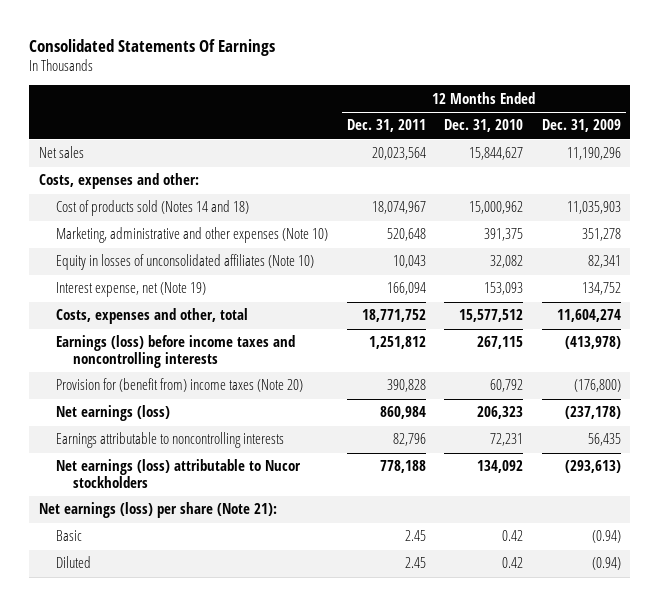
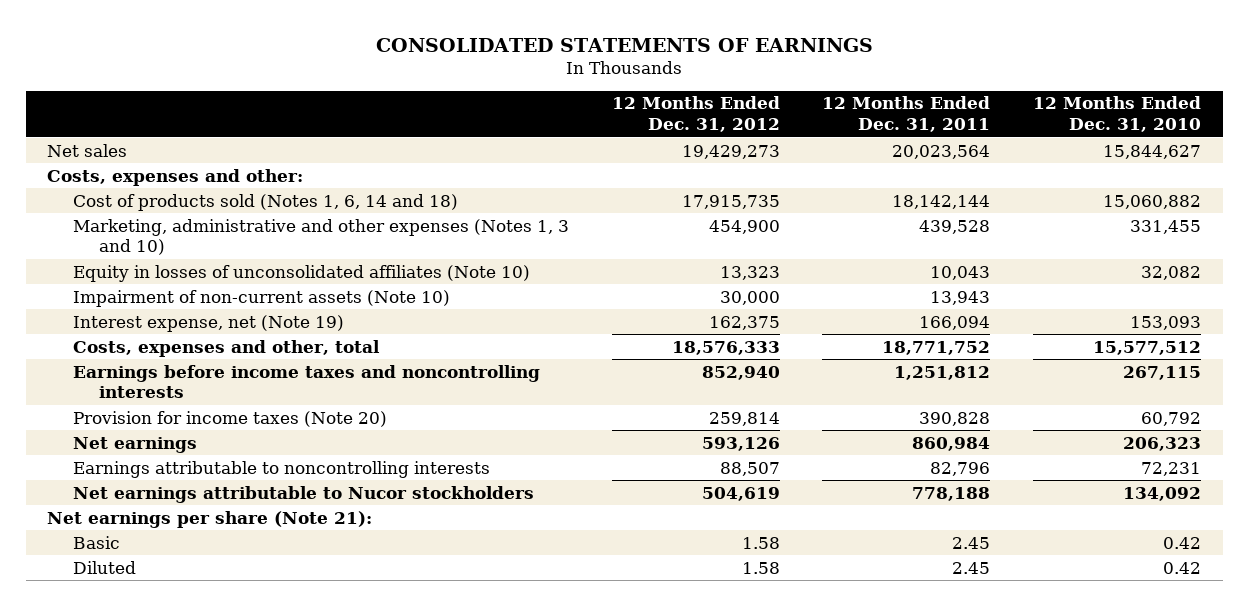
[29,38,276,56] Consolidated Statements Of Earnings -> [376,37,874,52] CONSOLIDATED STATEMENTS OF EARNINGS
[541,119,621,133] Dec. 31, 2009 -> none
none -> [611,96,780,133] 12 Months Ended Dec. 31, 2012
[55,200,249,217] Cost of products sold (Notes 14 and 18) -> [73,193,459,211] Cost of products sold (Notes 1, 6, 14 and 18)
[371,201,426,215] 18,074,967 -> [892,194,991,209] 18,142,144
[469,201,524,215] 15,000,962 -> [1103,194,1202,209] 15,060,882
[55,227,328,244] Marketing, administrative and other expenses (Note 10) -> [73,218,570,256] Marketing, administrative and other expenses (Notes 1, 3 and 10)
[386,228,426,242] 520,648 -> [919,219,991,234] 439,528
[484,228,524,242] 391,375 -> [1130,219,1202,234] 331,455
none -> [73,289,451,307] Impairment of non-current assets (Note 10)
[55,335,295,369] Earnings (loss) before income taxes and noncontrolling interests -> [73,364,541,399] Earnings before income taxes and noncontrolling interests
[55,378,303,393] Provision for (benefit from) income taxes (Note 20) -> [73,410,388,427] Provision for income taxes (Note 20)
[55,405,170,422] Net earnings (loss) -> [73,436,198,453] Net earnings
[55,459,301,489] Net earnings (loss) attributable to Nucor stockholders -> [73,485,535,503] Net earnings attributable to Nucor stockholders
[38,502,277,519] Net earnings (loss) per share (Note 21): -> [47,510,373,528] Net earnings per share (Note 21):

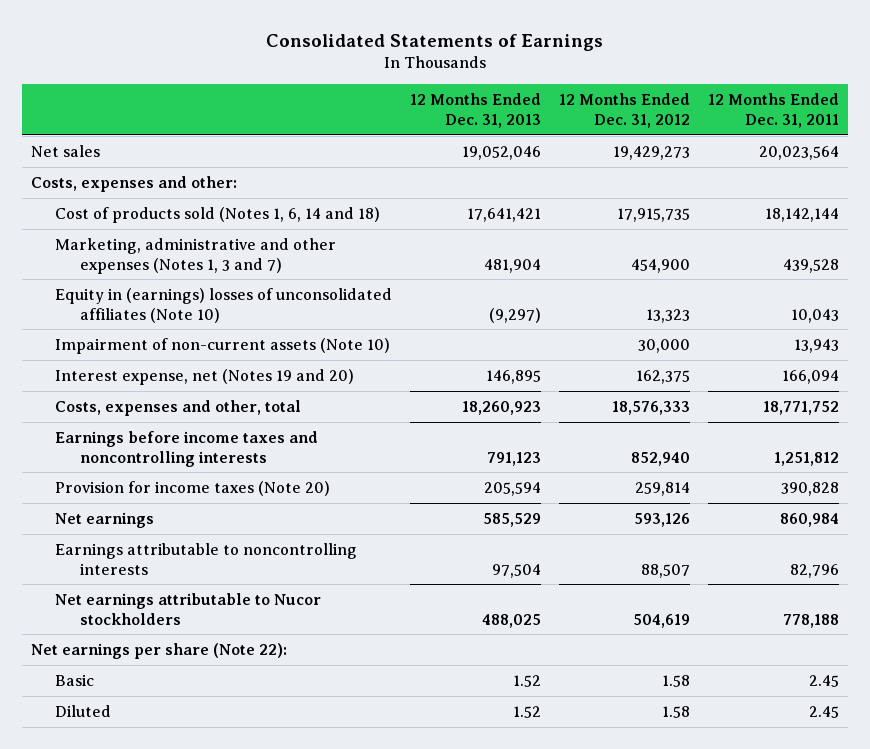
[376,37,874,52] CONSOLIDATED STATEMENTS OF EARNINGS -> [265,33,603,51] Consolidated Statements of Earnings
[1033,96,1202,133] 12 Months Ended Dec. 31, 2010 -> none
none -> [410,93,542,128] 12 Months Ended Dec. 31, 2013
[73,218,570,256] Marketing, administrative and other expenses (Notes 1, 3 and 10) -> [55,237,337,274] Marketing, administrative and other expenses (Notes 1, 3 and 7)
[73,264,531,282] Equity in losses of unconsolidated affiliates (Note 10) -> [55,287,393,323] Equity in (earnings) losses of unconsolidated affiliates (Note 10)
[73,314,345,332] Interest expense, net (Note 19) -> [55,368,355,385] Interest expense, net (Notes 19 and 20)
[47,510,373,528] Net earnings per share (Note 21): -> [30,642,287,659] Net earnings per share (Note 22):

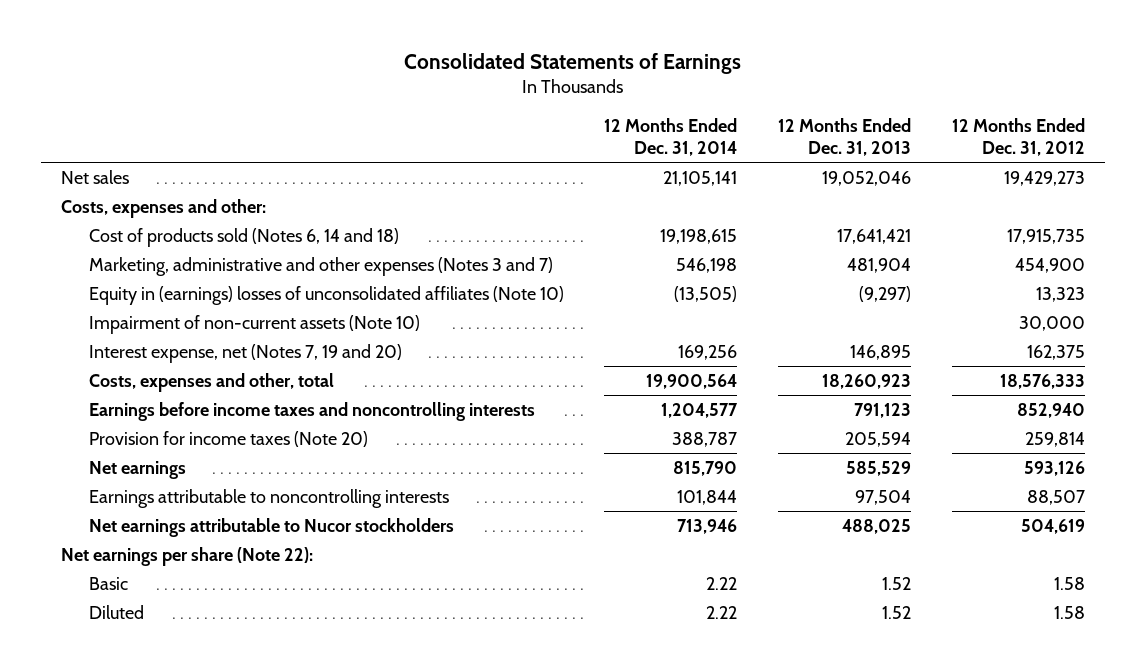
[707,93,839,128] 12 Months Ended Dec. 31, 2011 -> none
none -> [604,117,738,157] 12 Months Ended Dec. 31, 2014
[55,206,381,223] Cost of products sold (Notes 1, 6, 14 and 18) -> [88,227,399,247] Cost of products sold (Notes 6, 14 and 18)
[55,237,337,274] Marketing, administrative and other expenses (Notes 1, 3 and 7) -> [88,256,553,276] Marketing, administrative and other expenses (Notes 3 and 7)
[55,368,355,385] Interest expense, net (Notes 19 and 20) -> [88,343,402,363] Interest expense, net (Notes 7, 19 and 20)

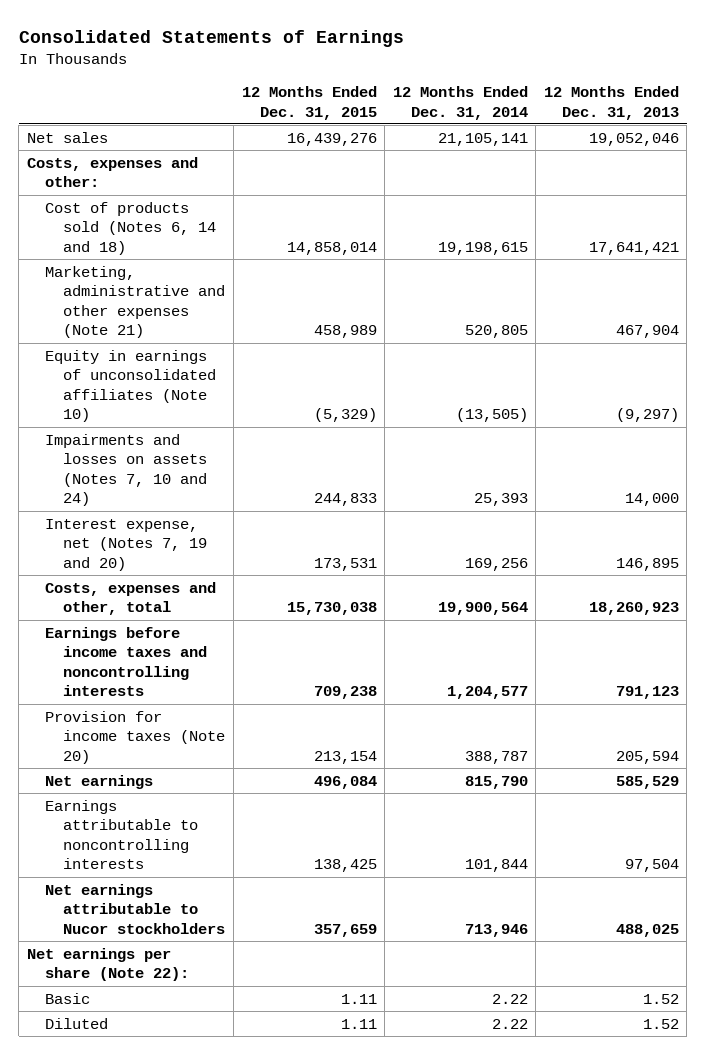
[952,117,1086,157] 12 Months Ended Dec. 31, 2012 -> none
none -> [241,86,377,120] 12 Months Ended Dec. 31, 2015
[88,314,420,334] Impairment of non-current assets (Note 10) -> none
[88,256,553,276] Marketing, administrative and other expenses (Notes 3 and 7) -> [45,265,226,339] Marketing, administrative and other expenses (Note 21)
[676,257,738,273] 546,198 -> [464,325,528,339] 520,805
[847,257,912,273] 481,904 -> [615,325,679,339] 467,904
[88,285,564,305] Equity in (earnings) losses of unconsolidated affiliates (Note 10) -> [45,349,217,423] Equity in earnings of unconsolidated affiliates (Note 10)
none -> [45,433,208,507] Impairments and losses on assets (Notes 7, 10 and 24)

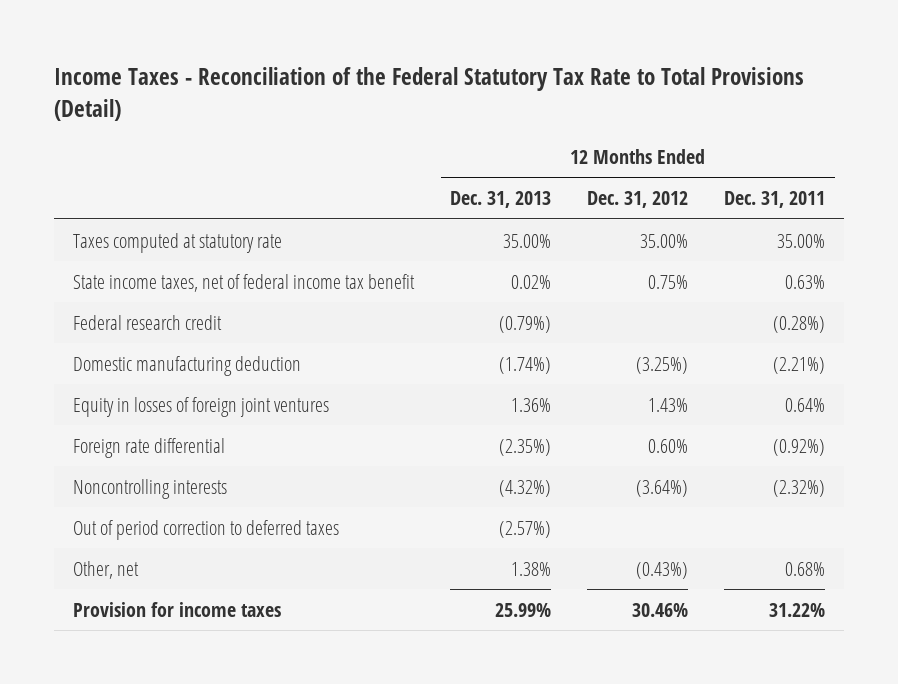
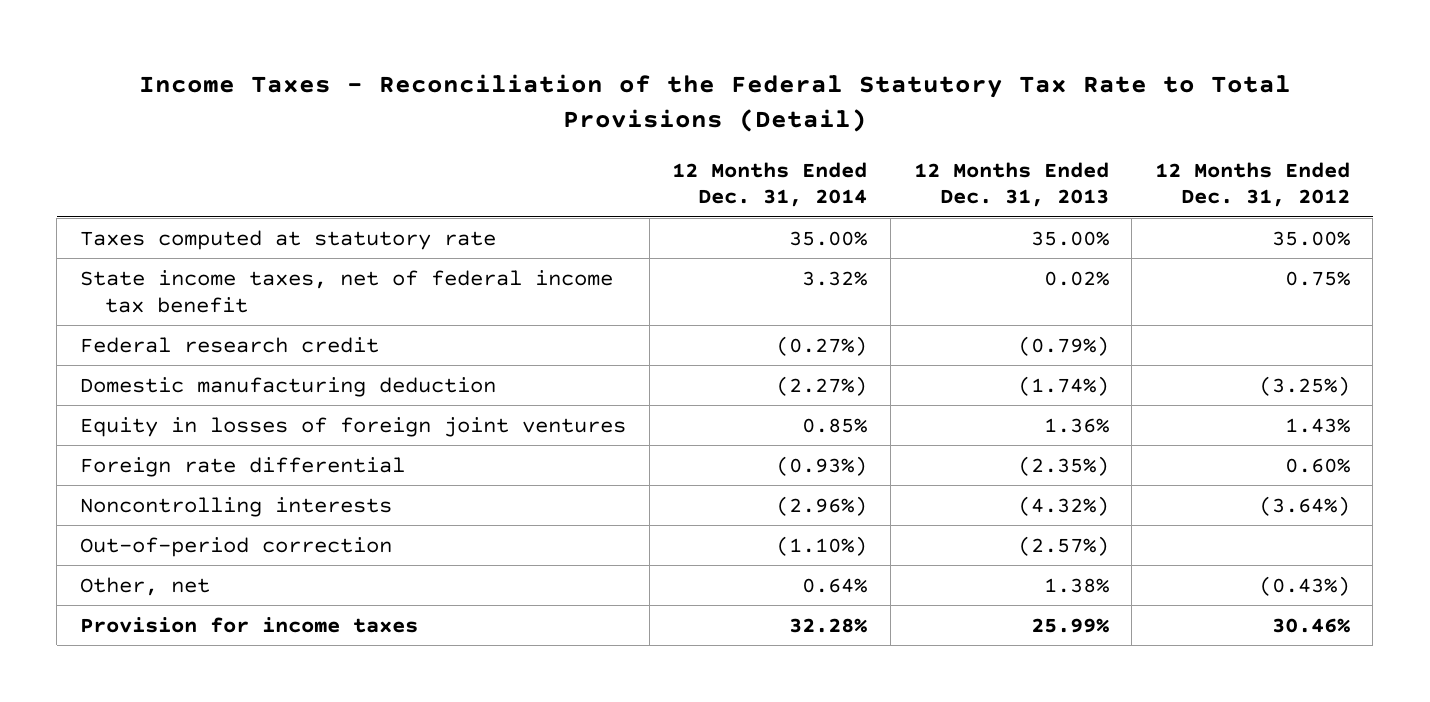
[724,191,826,209] Dec. 31, 2011 -> none
none -> [672,161,868,208] 12 Months Ended Dec. 31, 2014
[72,519,339,540] Out of period correction to deferred taxes -> [79,536,392,557] Out-of-period correction

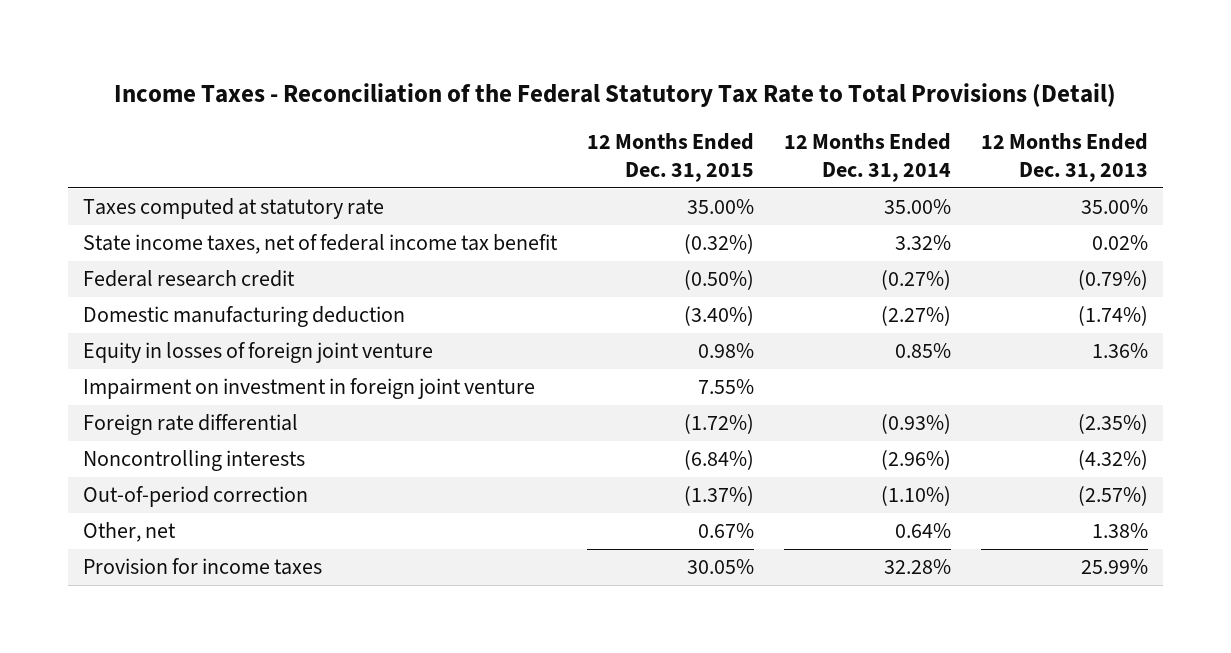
[1154,161,1350,208] 12 Months Ended Dec. 31, 2012 -> none
none -> [586,132,754,182] 12 Months Ended Dec. 31, 2015
[79,416,626,437] Equity in losses of foreign joint ventures -> [82,342,433,364] Equity in losses of foreign joint venture
none -> [82,378,535,400] Impairment on investment in foreign joint venture

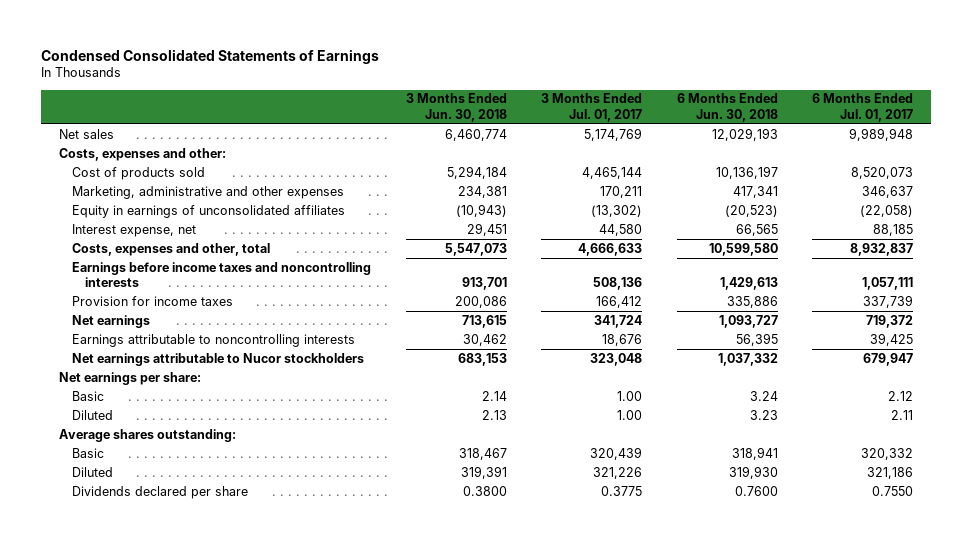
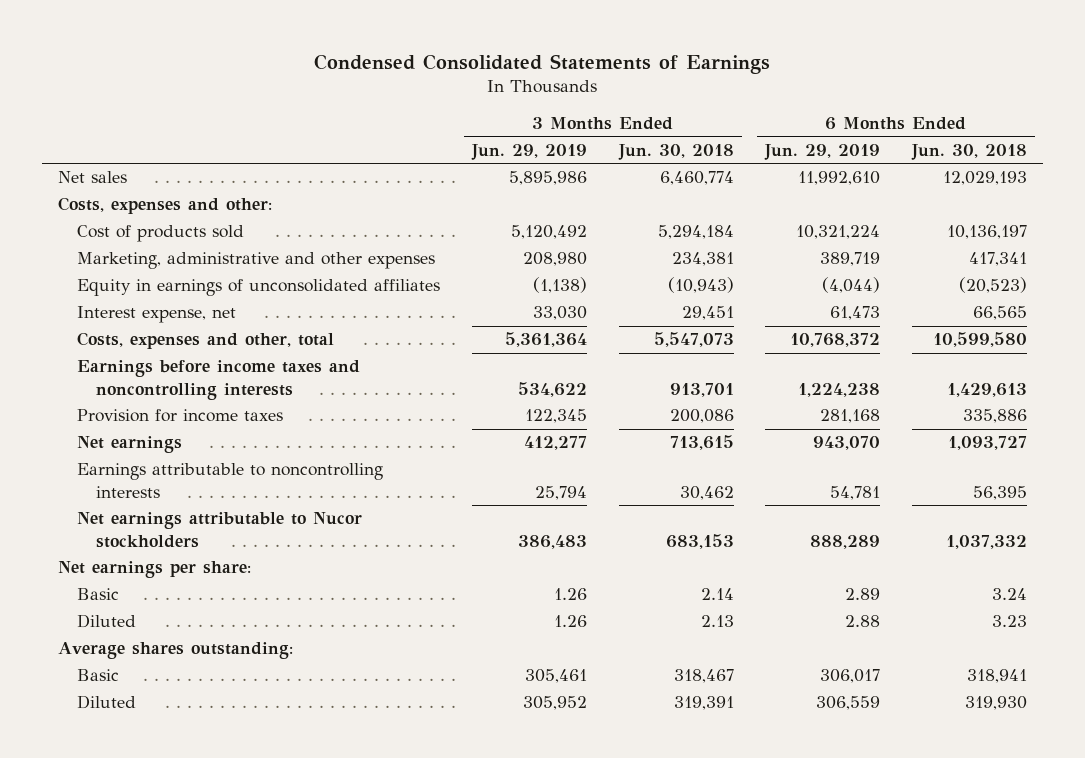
[541,93,643,122] 3 Months Ended Jul. 01, 2017 -> none
[812,93,914,122] 6 Months Ended Jul. 01, 2017 -> none
none -> [470,143,587,160] Jun. 29, 2019
none -> [764,143,881,160] Jun. 29, 2019
[71,485,248,499] Dividends declared per share -> none

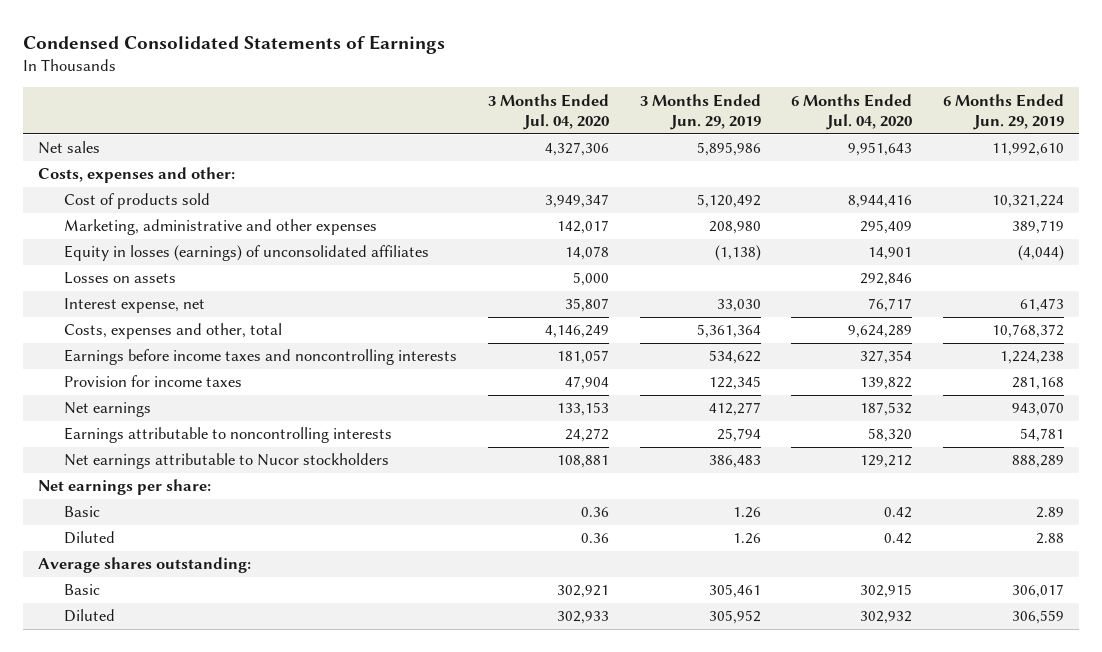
[617,143,734,160] Jun. 30, 2018 -> none
[911,143,1028,160] Jun. 30, 2018 -> none
none -> [487,93,609,130] 3 Months Ended Jul. 04, 2020
none -> [791,93,913,130] 6 Months Ended Jul. 04, 2020
[76,279,440,297] Equity in earnings of unconsolidated affiliates -> [64,245,430,262] Equity in losses (earnings) of unconsolidated affiliates
none -> [64,272,177,285] Losses on assets

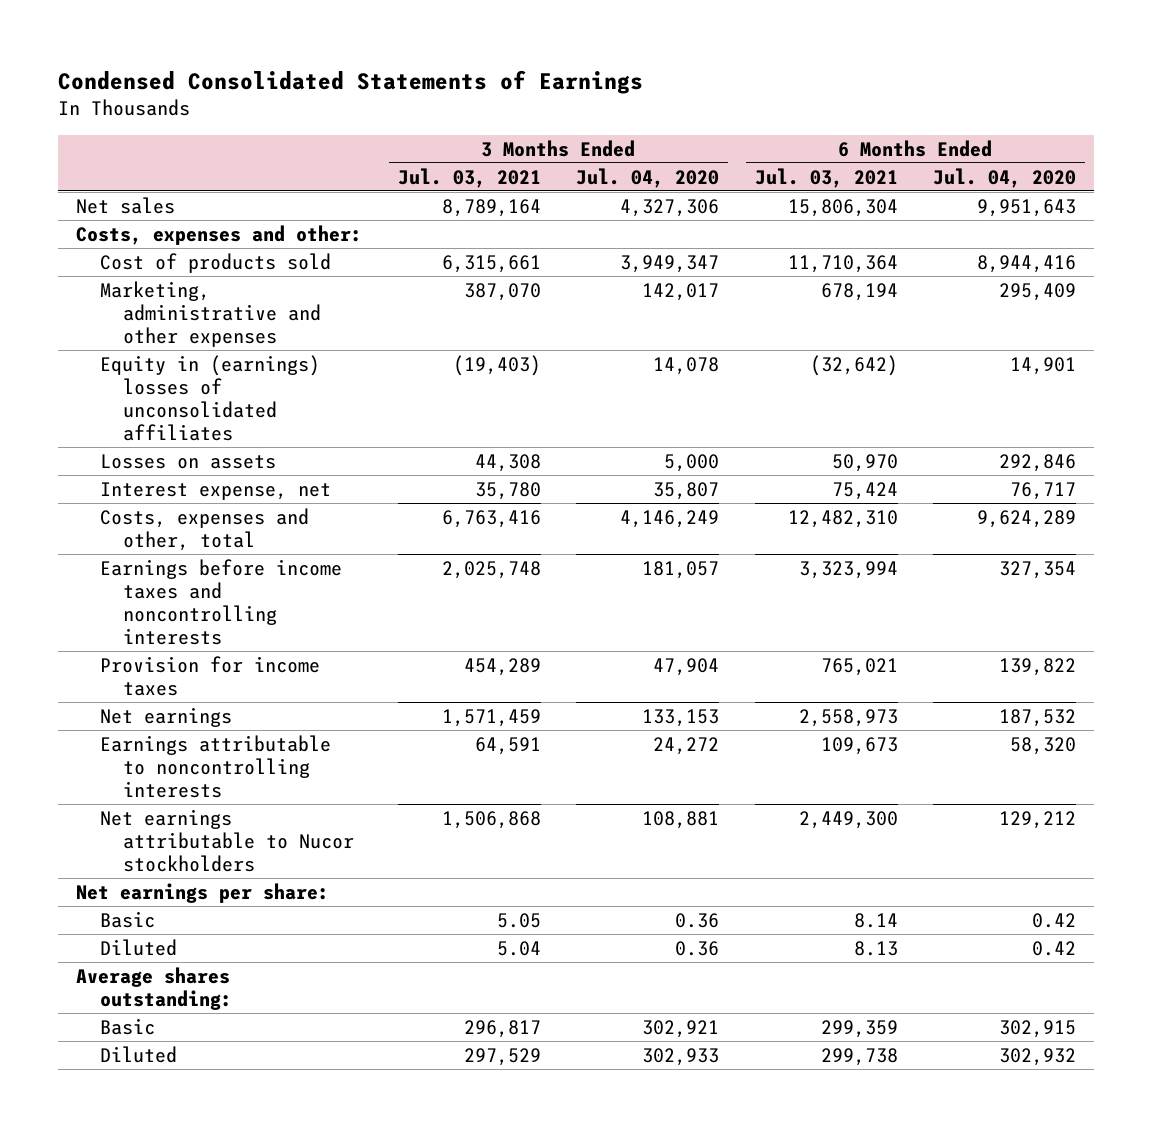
[639,93,761,130] 3 Months Ended Jun. 29, 2019 -> none
[942,93,1064,130] 6 Months Ended Jun. 29, 2019 -> none
none -> [397,167,541,188] Jul. 03, 2021
none -> [754,167,898,188] Jul. 03, 2021
[64,245,430,262] Equity in losses (earnings) of unconsolidated affiliates -> [99,354,320,442] Equity in (earnings) losses of unconsolidated affiliates

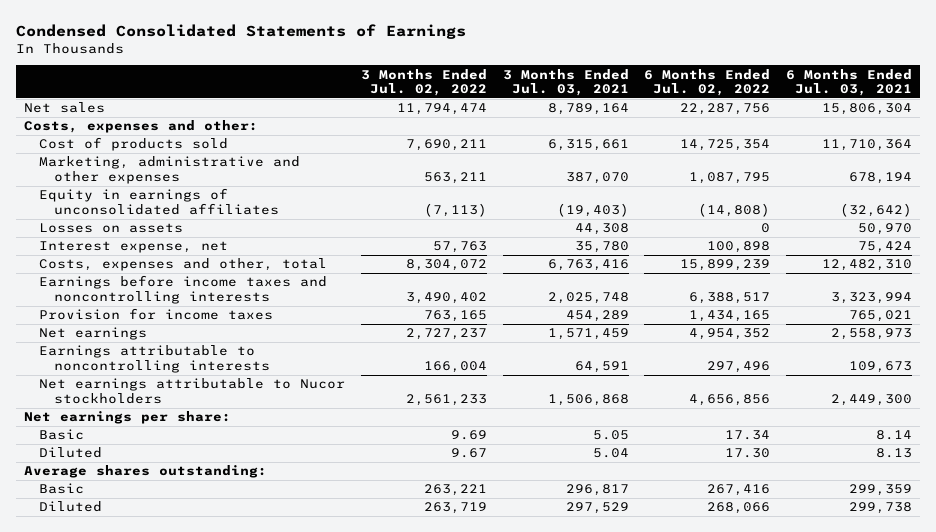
[576,167,720,188] Jul. 04, 2020 -> none
[933,167,1077,188] Jul. 04, 2020 -> none
none -> [360,68,487,97] 3 Months Ended Jul. 02, 2022
none -> [644,68,771,97] 6 Months Ended Jul. 02, 2022
[99,354,320,442] Equity in (earnings) losses of unconsolidated affiliates -> [39,188,280,215] Equity in earnings of unconsolidated affiliates

